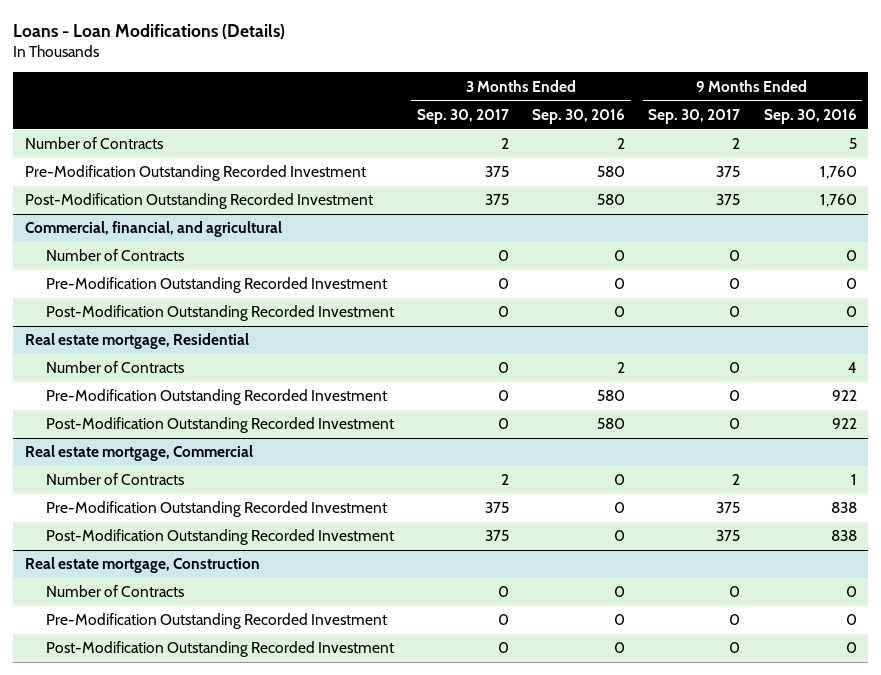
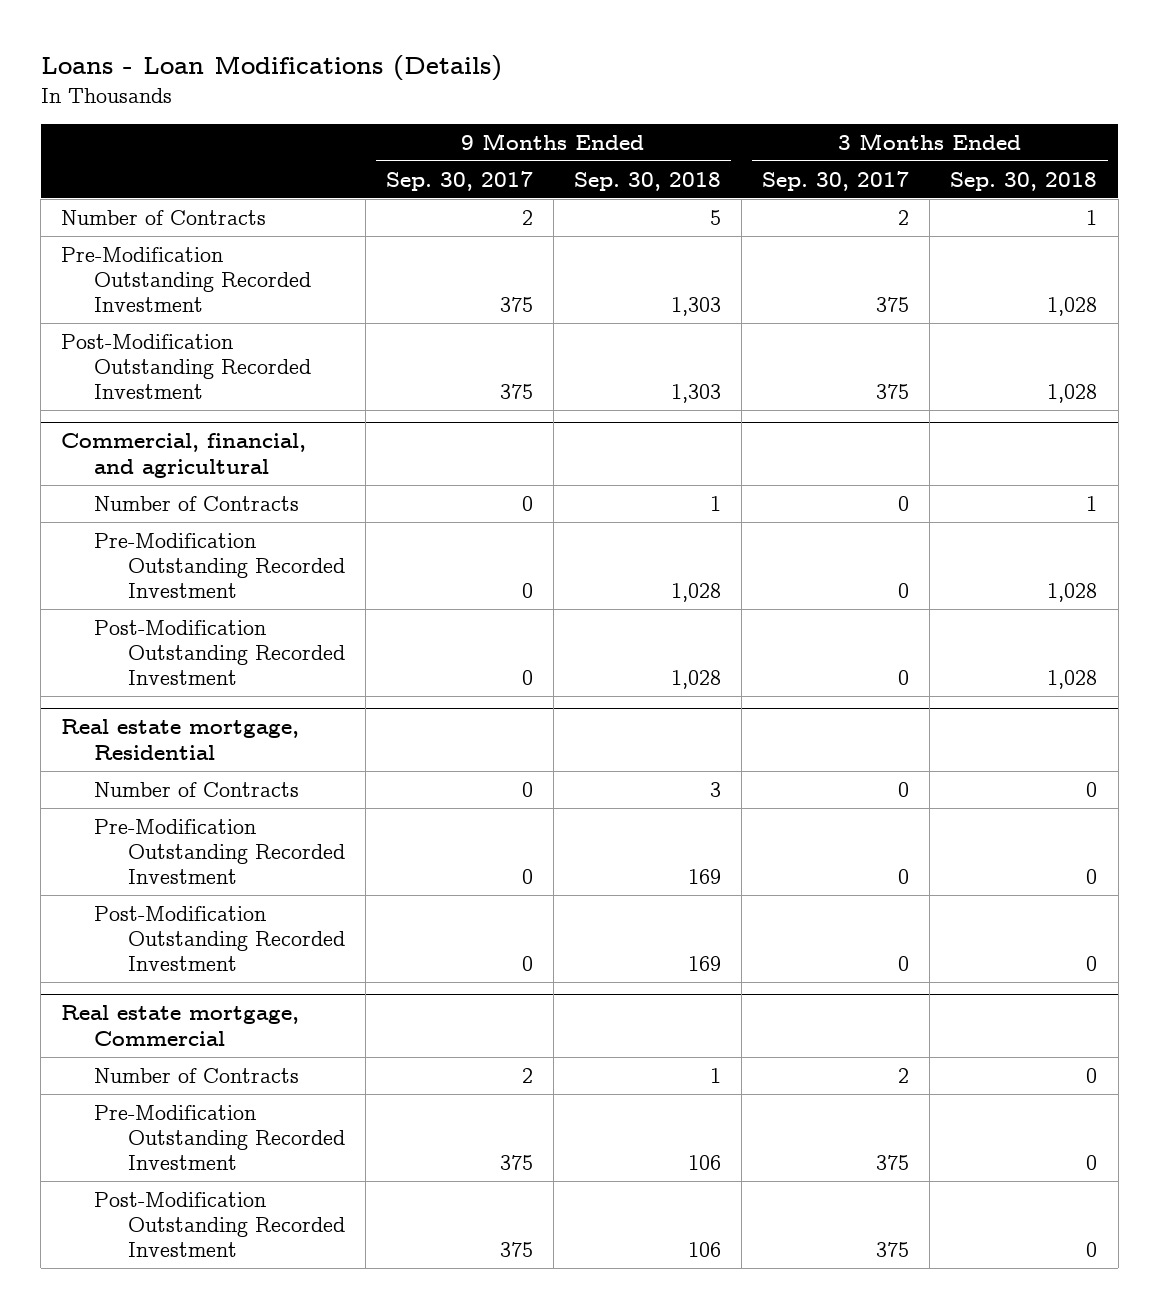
[532,109,626,125] Sep. 30, 2016 -> none
[763,109,857,125] Sep. 30, 2016 -> none
none -> [574,171,722,191] Sep. 30, 2018
none -> [950,171,1098,191] Sep. 30, 2018
[24,557,260,574] Real estate mortgage, Construction -> none
[45,585,184,598] Number of Contracts -> none
[45,613,387,630] Pre-Modification Outstanding Recorded Investment -> none
[45,641,394,658] Post-Modification Outstanding Recorded Investment -> none

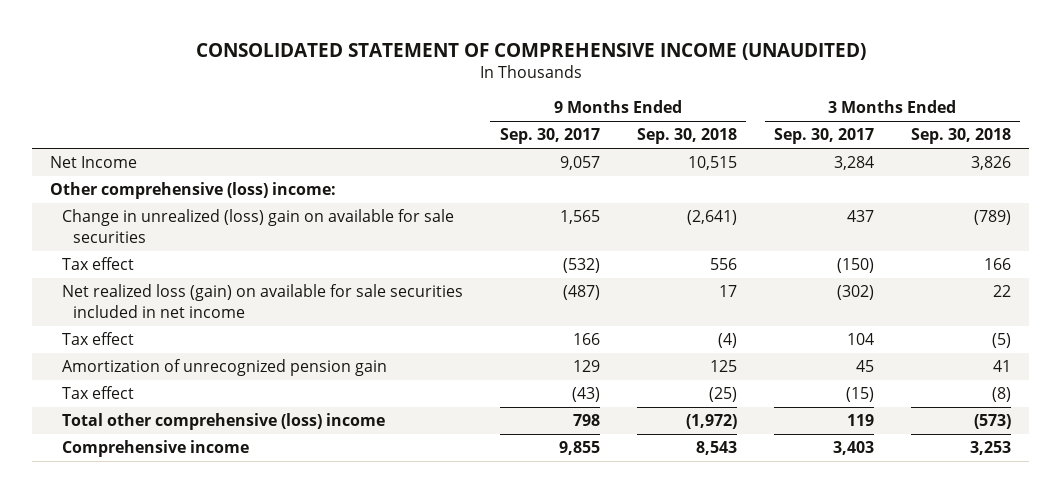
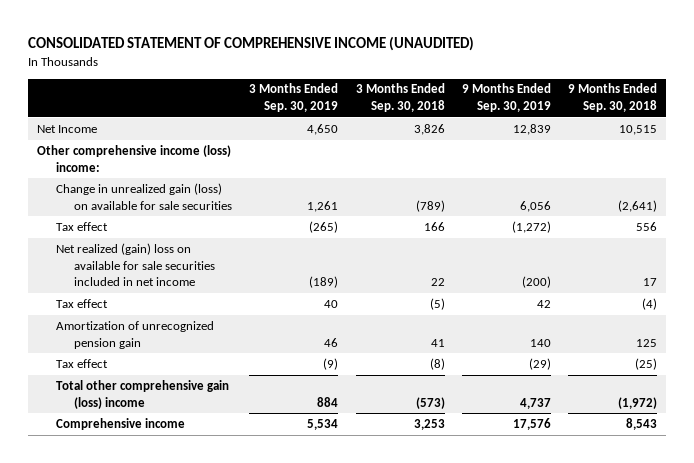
[499,128,600,145] Sep. 30, 2017 -> none
[773,128,874,145] Sep. 30, 2017 -> none
none -> [249,83,339,113] 3 Months Ended Sep. 30, 2019
none -> [461,83,551,113] 9 Months Ended Sep. 30, 2019
[50,182,337,200] Other comprehensive (loss) income: -> [36,144,231,172] Other comprehensive income (loss) income:
[61,209,454,243] Change in unrealized (loss) gain on available for sale securities -> [55,182,233,210] Change in unrealized gain (loss) on available for sale securities
[61,284,463,318] Net realized loss (gain) on available for sale securities included in net income -> [55,242,216,287] Net realized (gain) loss on available for sale securities included in net income
[61,413,385,431] Total other comprehensive (loss) income -> [55,379,229,409] Total other comprehensive gain (loss) income

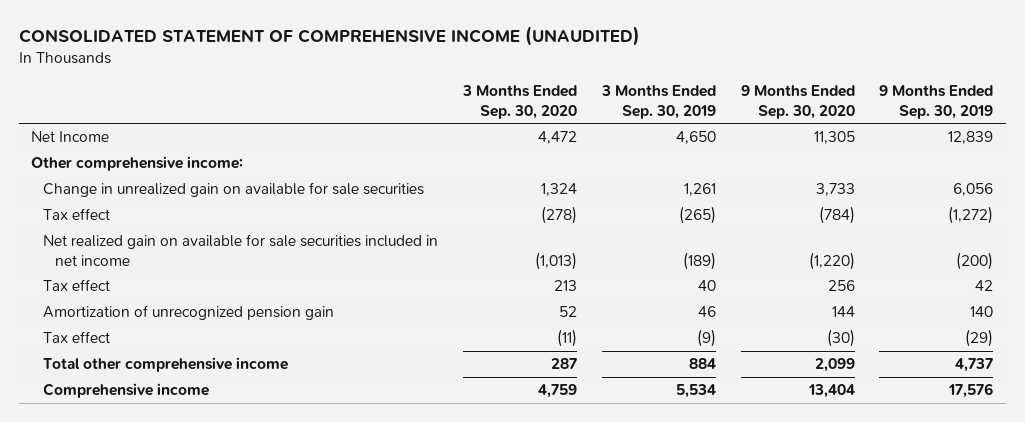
[355,83,445,113] 3 Months Ended Sep. 30, 2018 -> none
[568,83,658,113] 9 Months Ended Sep. 30, 2018 -> none
none -> [461,85,577,119] 3 Months Ended Sep. 30, 2020
none -> [740,85,855,119] 9 Months Ended Sep. 30, 2020
[36,144,231,172] Other comprehensive income (loss) income: -> [31,155,244,171] Other comprehensive income:
[55,182,233,210] Change in unrealized gain (loss) on available for sale securities -> [43,181,425,197] Change in unrealized gain on available for sale securities
[55,242,216,287] Net realized (gain) loss on available for sale securities included in net income -> [43,233,439,266] Net realized gain on available for sale securities included in net income
[55,379,229,409] Total other comprehensive gain (loss) income -> [43,356,289,372] Total other comprehensive income

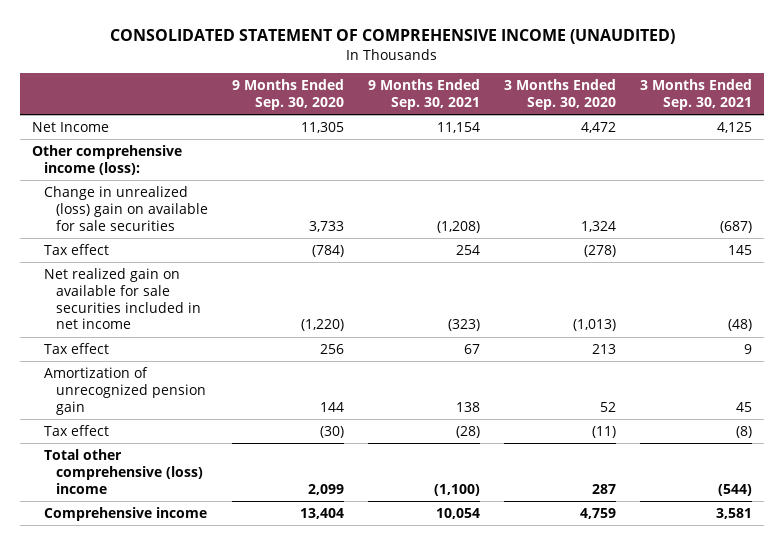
[600,85,716,119] 3 Months Ended Sep. 30, 2019 -> none
[879,85,994,119] 9 Months Ended Sep. 30, 2019 -> none
none -> [368,79,481,110] 9 Months Ended Sep. 30, 2021
none -> [639,79,752,110] 3 Months Ended Sep. 30, 2021
[31,155,244,171] Other comprehensive income: -> [32,145,183,175] Other comprehensive income (loss):
[43,181,425,197] Change in unrealized gain on available for sale securities -> [44,186,209,231] Change in unrealized (loss) gain on available for sale securities
[43,356,289,372] Total other comprehensive income -> [44,449,204,494] Total other comprehensive (loss) income

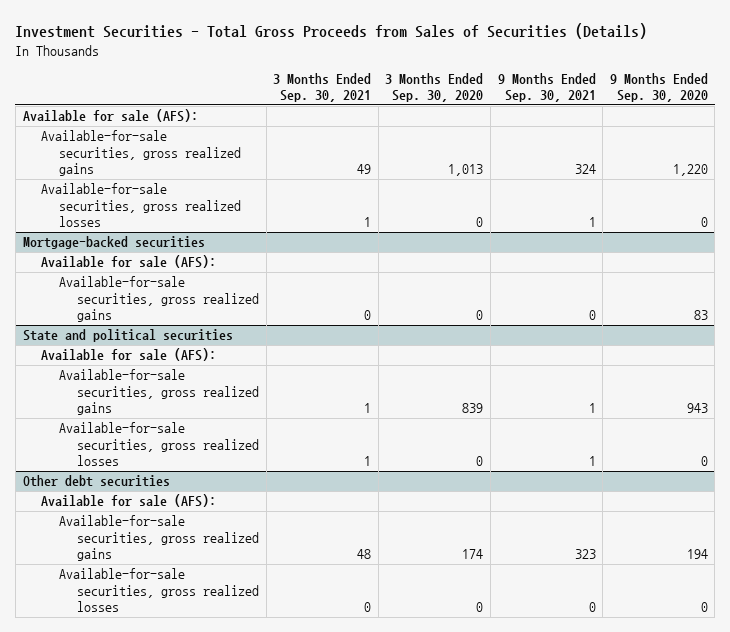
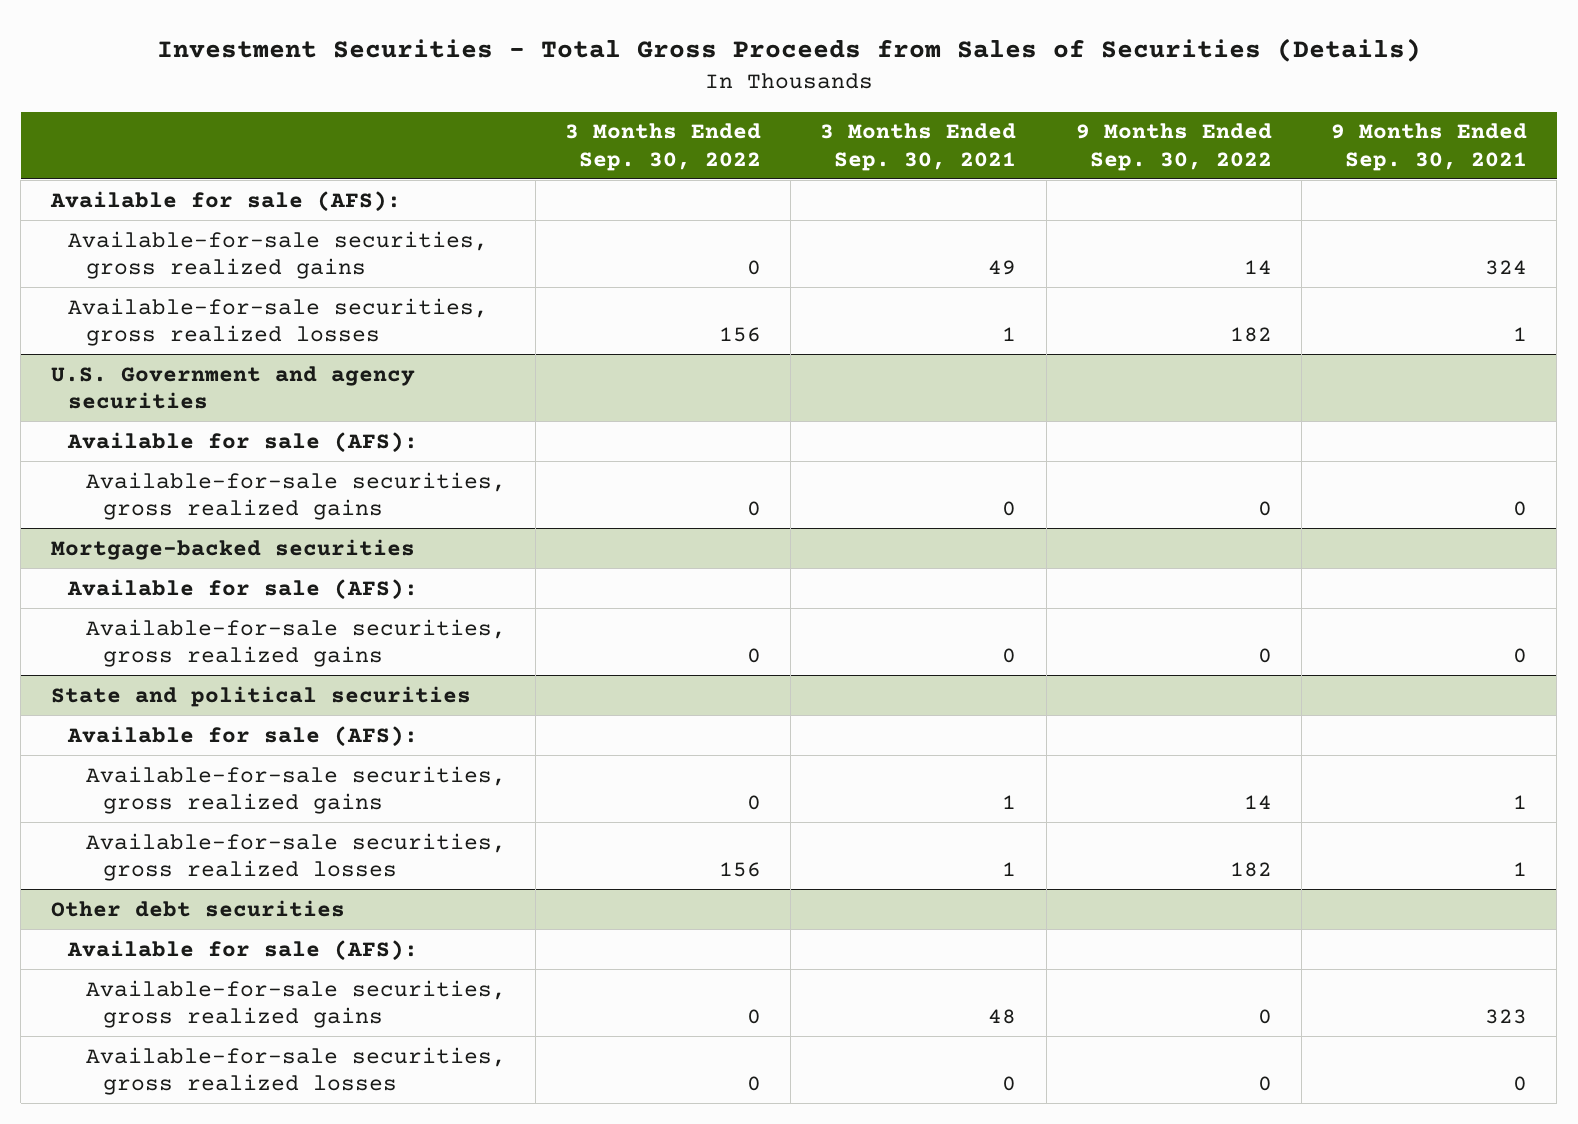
[385,72,484,102] 3 Months Ended Sep. 30, 2020 -> none
[609,72,708,102] 9 Months Ended Sep. 30, 2020 -> none
none -> [564,123,761,171] 3 Months Ended Sep. 30, 2022
none -> [1075,123,1272,171] 9 Months Ended Sep. 30, 2022
none -> [50,365,415,410] U.S. Government and agency securities
none -> [67,431,419,453] Available for sale (AFS):
none -> [85,471,506,521] Available-for-sale securities, gross realized gains

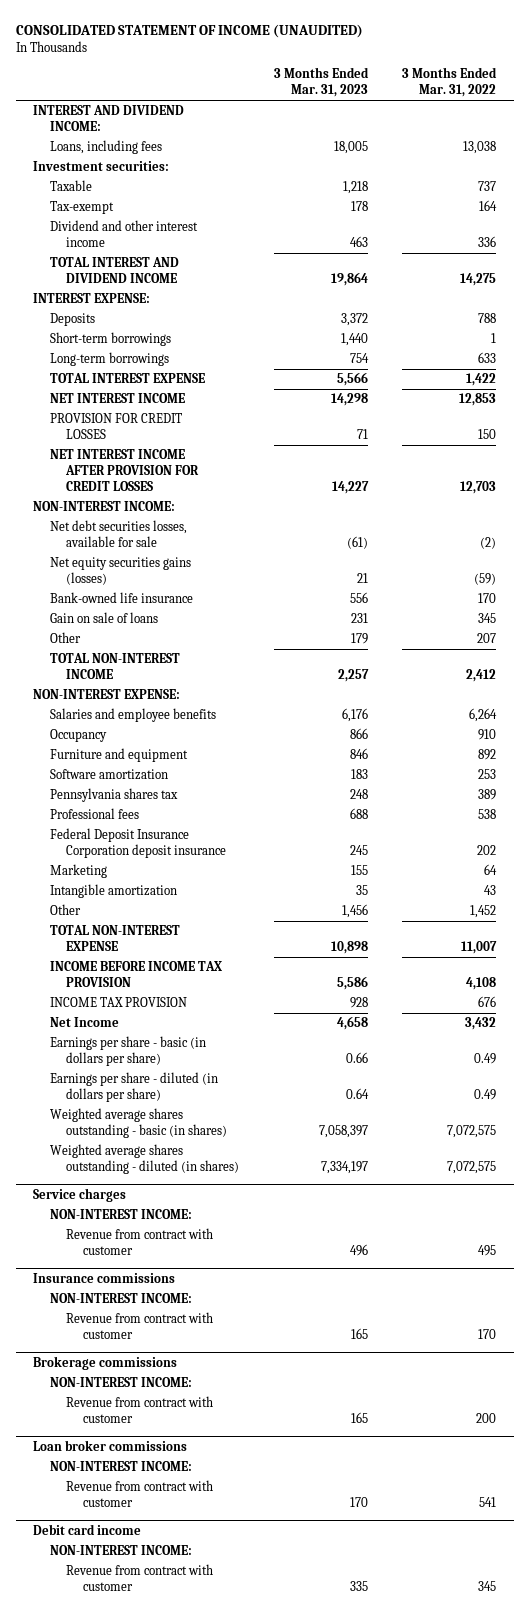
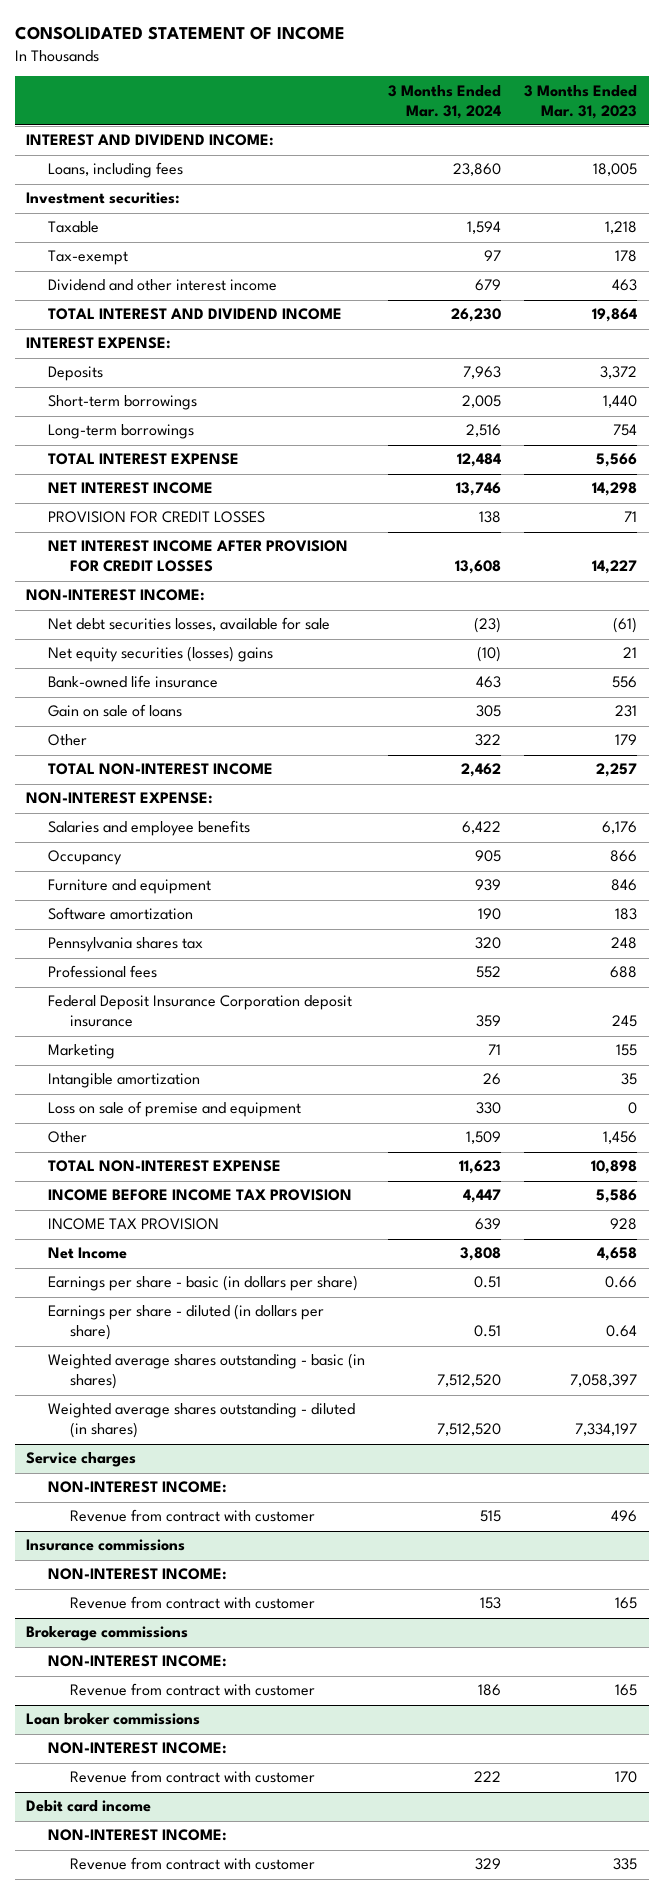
[15,24,363,39] CONSOLIDATED STATEMENT OF INCOME (UNAUDITED) -> [14,26,345,41] CONSOLIDATED STATEMENT OF INCOME
[402,67,498,98] 3 Months Ended Mar. 31, 2022 -> none
none -> [388,84,502,119] 3 Months Ended Mar. 31, 2024
[49,557,191,586] Net equity securities gains (losses) -> [48,646,274,663] Net equity securities (losses) gains
none -> [48,1101,302,1118] Loss on sale of premise and equipment

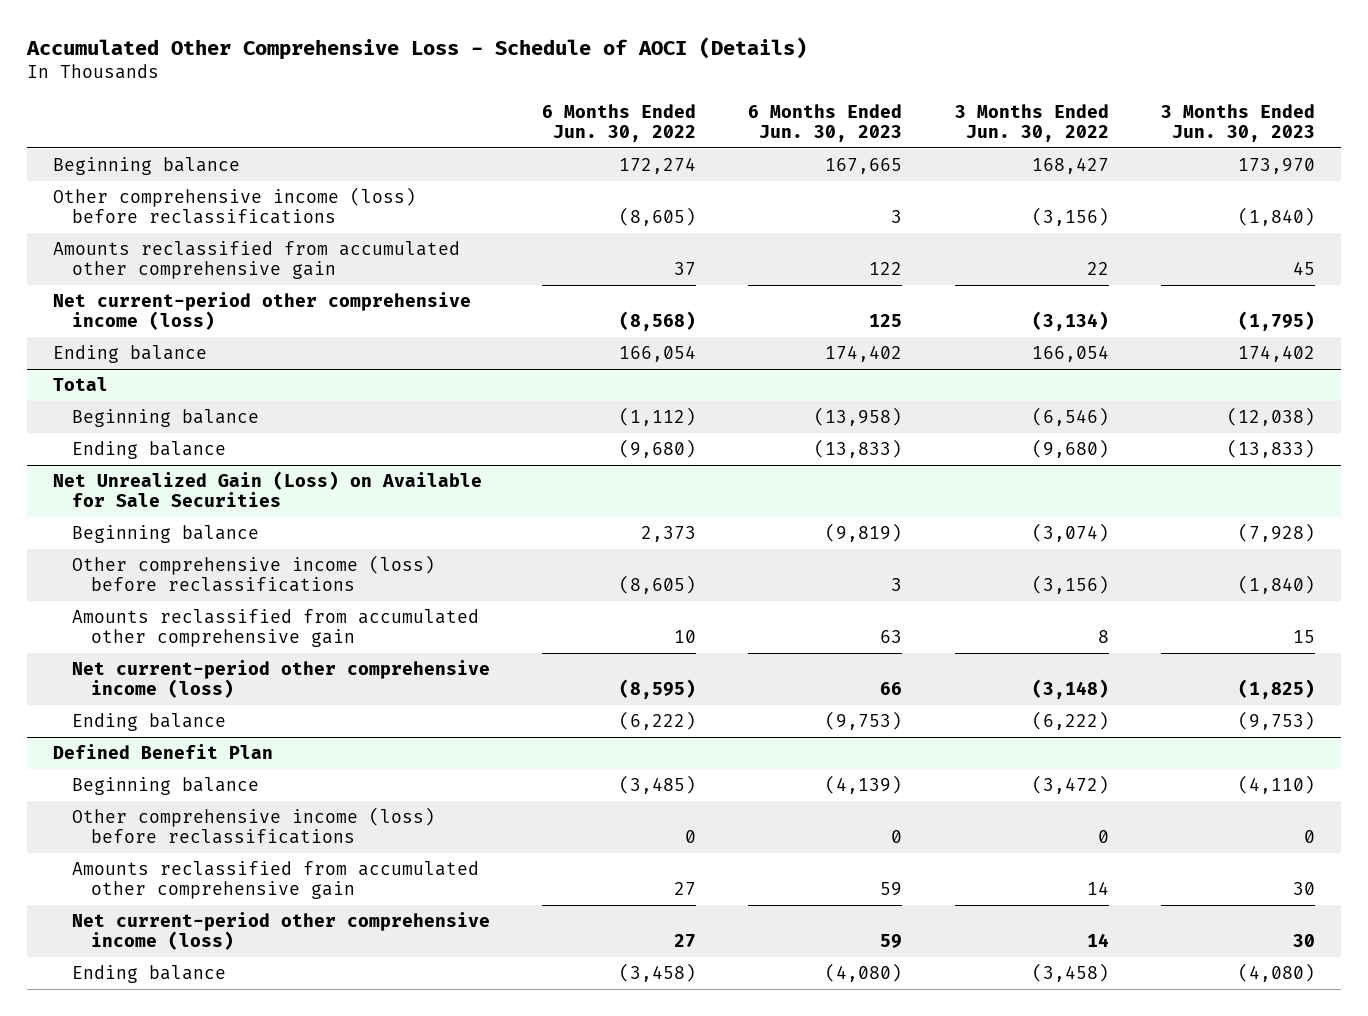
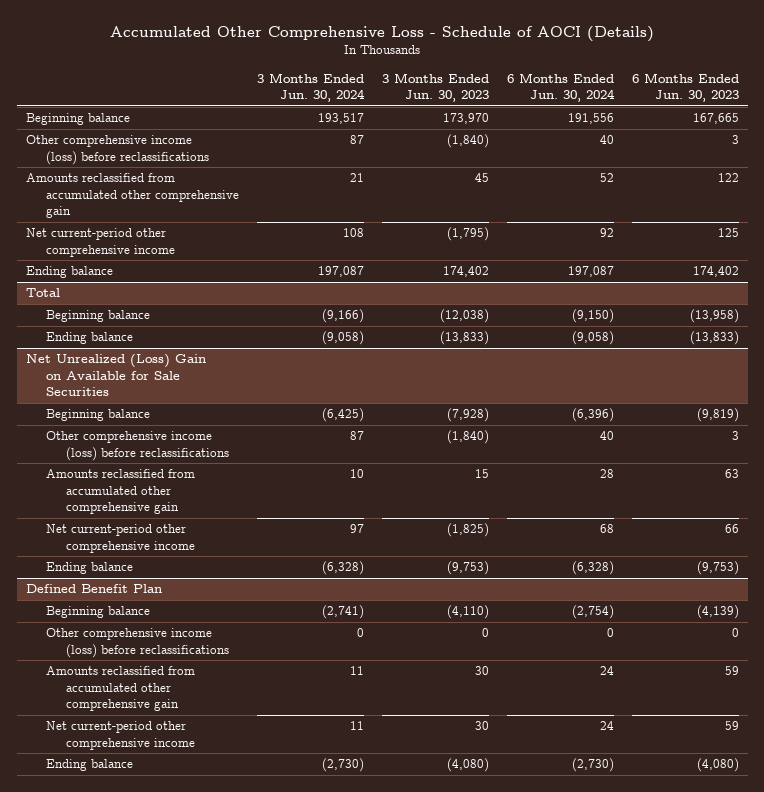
[542,103,697,143] 6 Months Ended Jun. 30, 2022 -> none
[954,103,1109,143] 3 Months Ended Jun. 30, 2022 -> none
none -> [256,72,365,103] 3 Months Ended Jun. 30, 2024
none -> [506,72,615,103] 6 Months Ended Jun. 30, 2024
[53,291,472,331] Net current-period other comprehensive income (loss) -> [25,228,175,257] Net current-period other comprehensive income
[53,470,483,508] Net Unrealized Gain (Loss) on Available for Sale Securities -> [25,354,206,397] Net Unrealized (Loss) Gain on Available for Sale Securities
[72,659,491,699] Net current-period other comprehensive income (loss) -> [45,524,196,553] Net current-period other comprehensive income
[72,911,491,951] Net current-period other comprehensive income (loss) -> [45,721,196,750] Net current-period other comprehensive income

